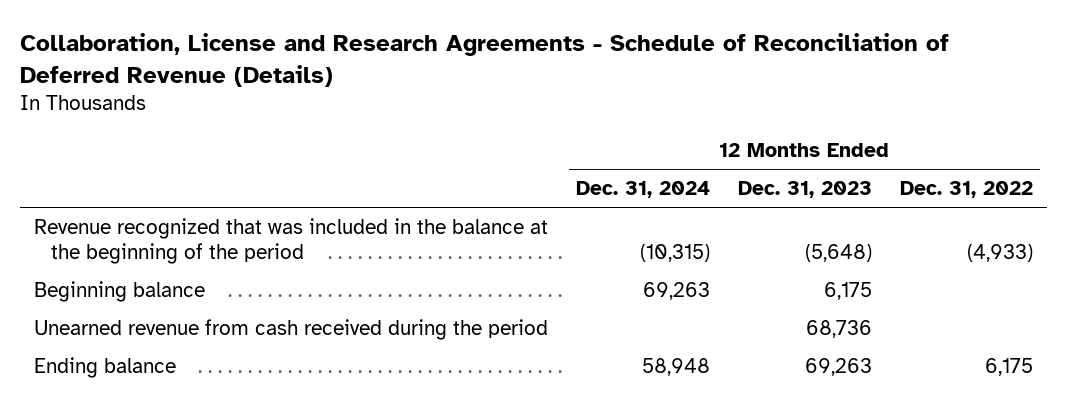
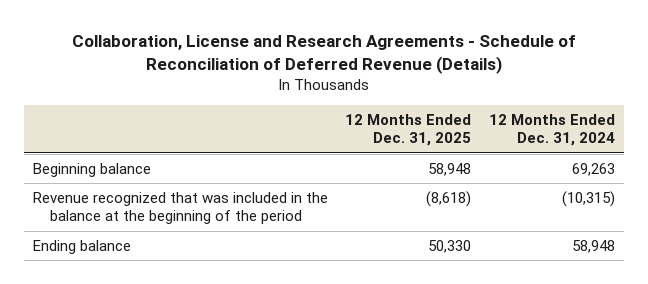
[737,181,872,199] Dec. 31, 2023 -> none
[899,181,1033,199] Dec. 31, 2022 -> none
none -> [345,114,472,147] 12 Months Ended Dec. 31, 2025
[33,319,548,341] Unearned revenue from cash received during the period -> none
[33,218,548,264] Revenue recognized that was included in the balance at the beginning of the period -> [32,192,328,225] Revenue recognized that was included in the balance at the beginning of the period

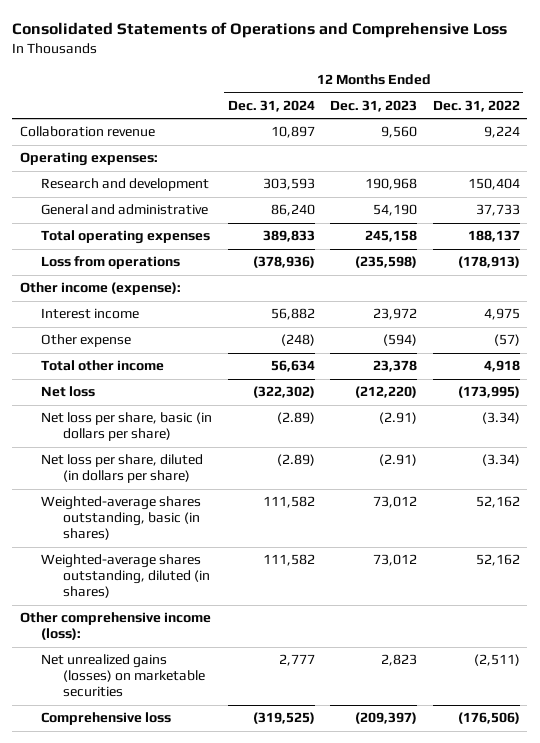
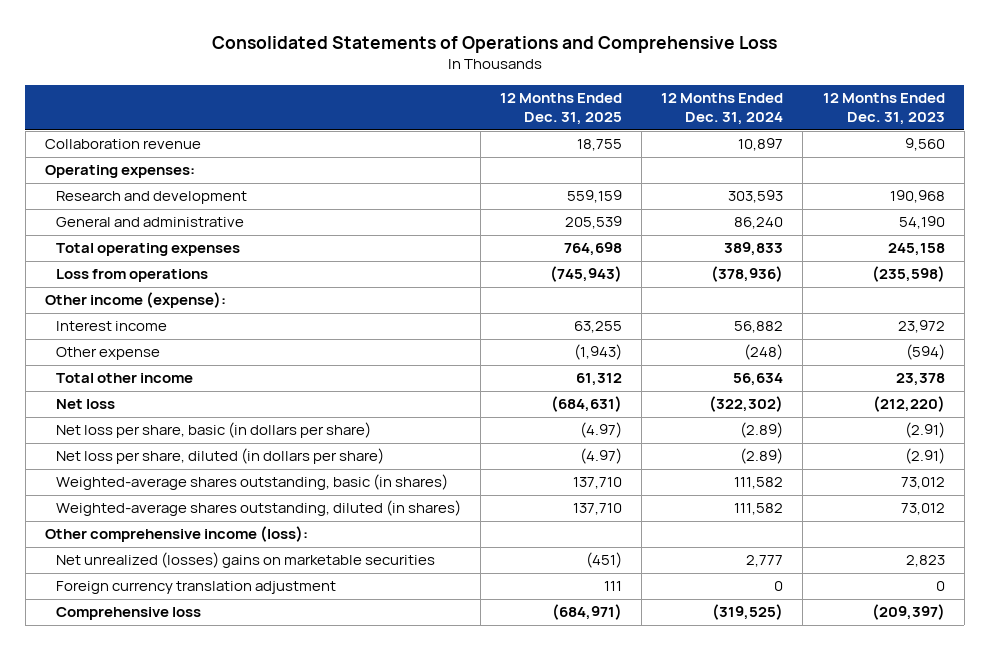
[432,99,520,112] Dec. 31, 2022 -> none
none -> [500,92,623,126] 12 Months Ended Dec. 31, 2025
[41,654,205,698] Net unrealized gains (losses) on marketable securities -> [56,552,436,569] Net unrealized (losses) gains on marketable securities
none -> [56,581,337,595] Foreign currency translation adjustment

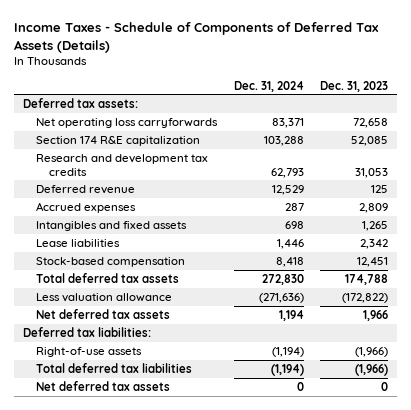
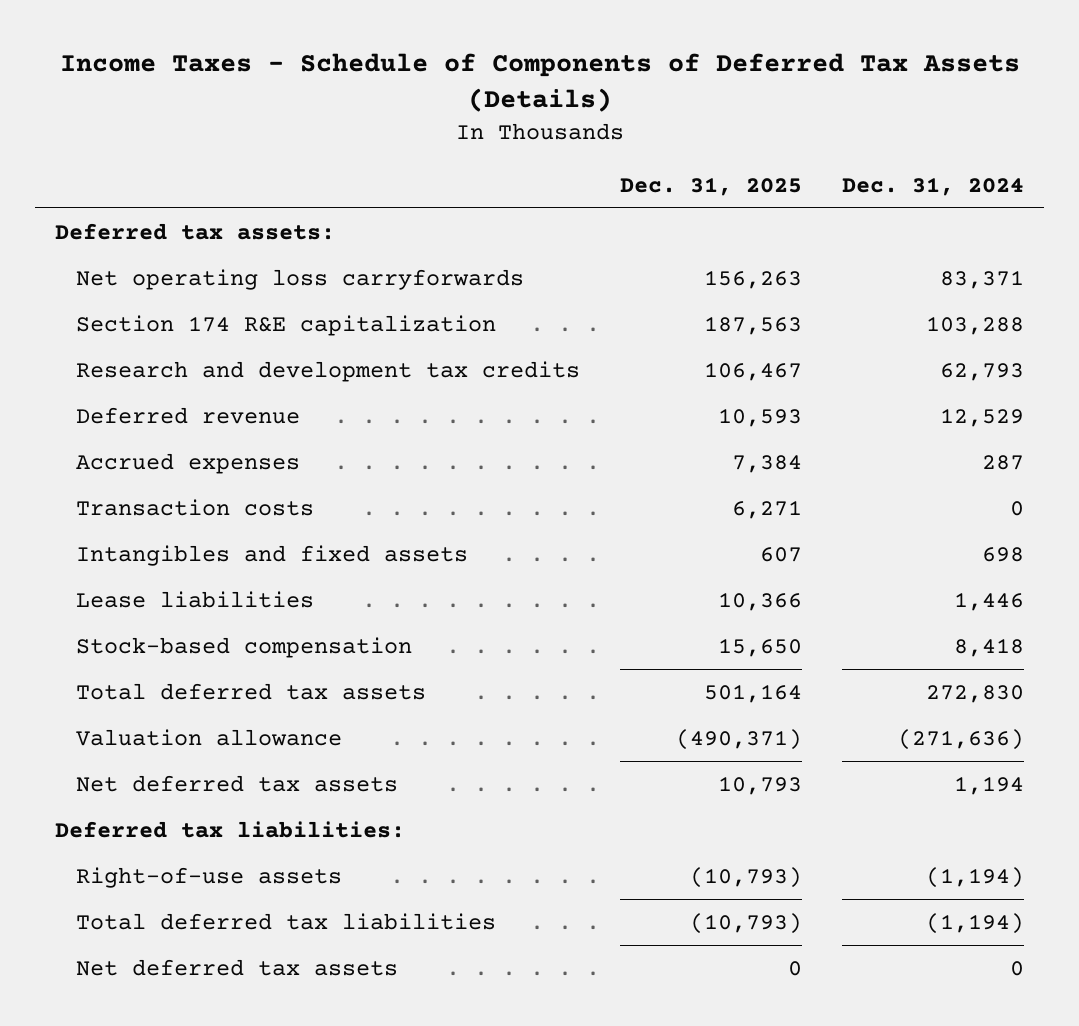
[320,80,389,92] Dec. 31, 2023 -> none
none -> [620,176,803,196] Dec. 31, 2025
none -> [76,498,315,516] Transaction costs
[35,292,172,302] Less valuation allowance -> [76,728,343,746] Valuation allowance

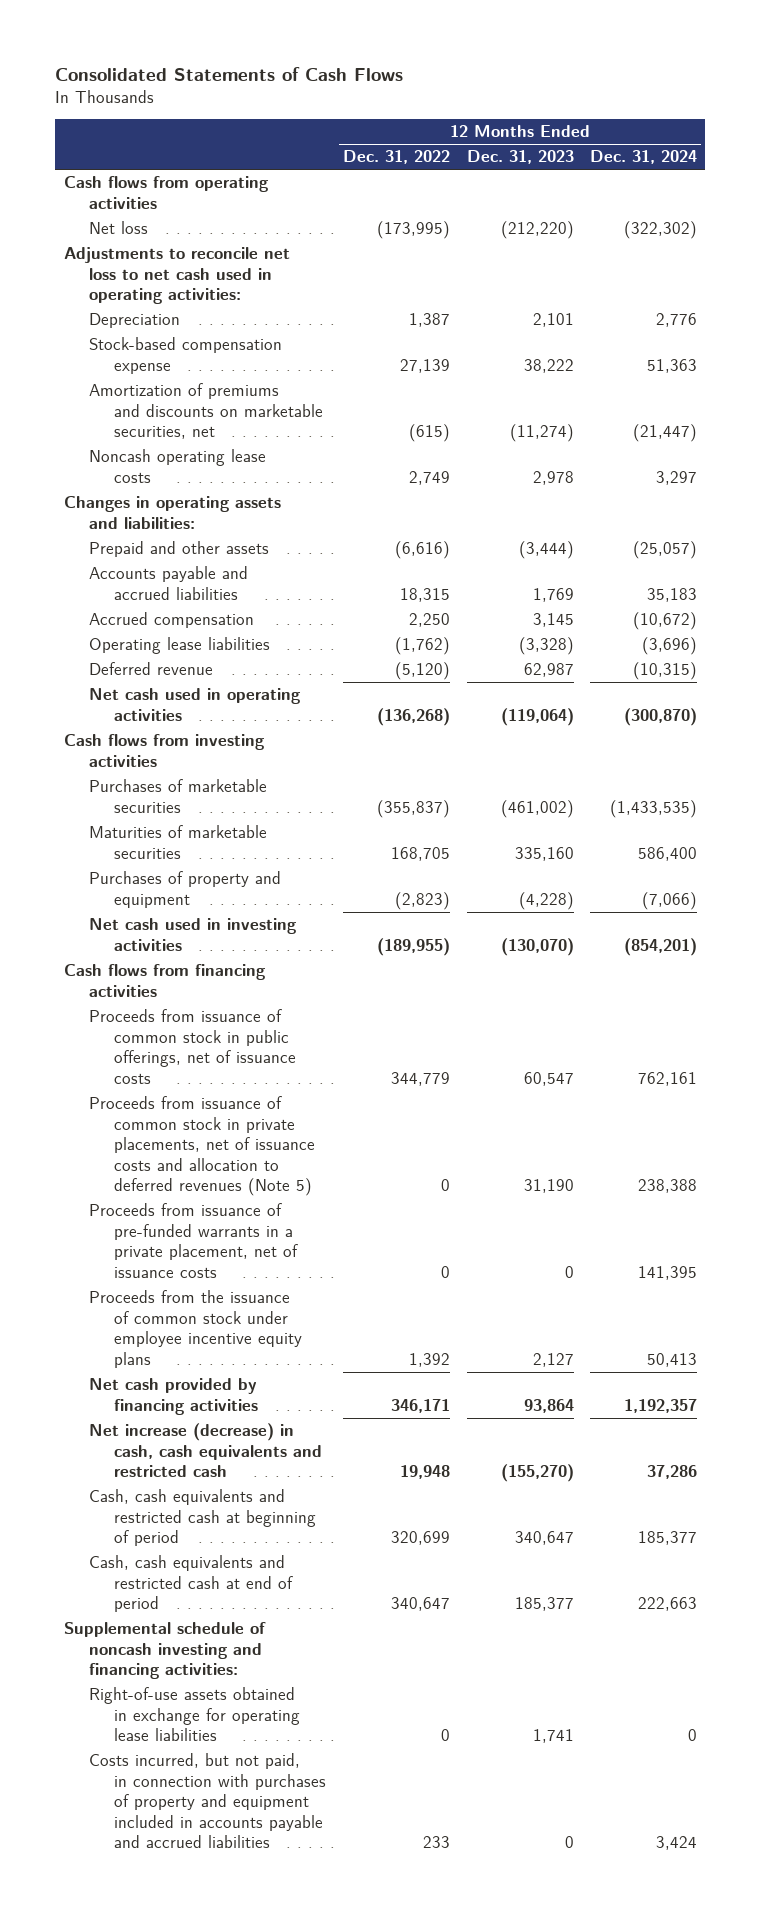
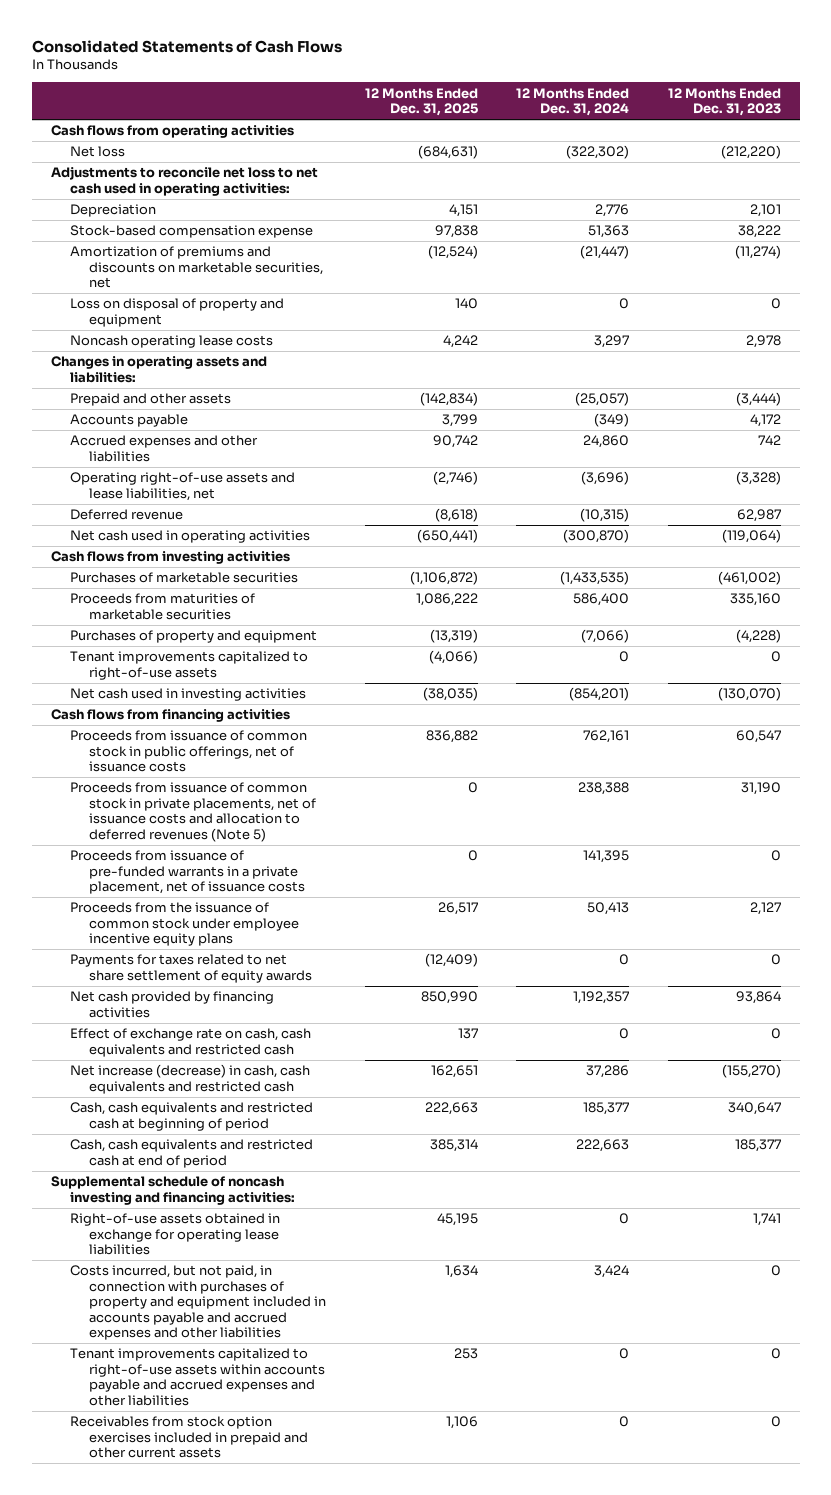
[343,150,451,165] Dec. 31, 2022 -> none
none -> [364,87,478,117] 12 Months Ended Dec. 31, 2025
none -> [69,298,284,327] Loss on disposal of property and equipment
[89,566,249,600] Accounts payable and accrued liabilities -> none
[89,612,255,629] Accrued compensation -> none
none -> [69,414,188,428] Accounts payable
none -> [69,435,258,462] Accrued expenses and other liabilities
[89,637,271,655] Operating lease liabilities -> [69,472,295,501] Operating right-of-use assets and lease liabilities, net
[89,825,268,859] Maturities of marketable securities -> [69,593,255,620] Proceeds from maturities of marketable securities
none -> [69,651,308,680] Tenant improvements capitalized to right-of-use assets
none -> [69,954,312,983] Payments for taxes related to net share settlement of equity awards
none -> [69,1028,311,1057] Effect of exchange rate on cash, cash equivalents and restricted cash
[89,1753,327,1849] Costs incurred, but not paid, in connection with purchases of property and equipment included in accounts payable and accrued liabilities -> [69,1265,326,1341] Costs incurred, but not paid, in connection with purchases of property and equipment included in accounts payable and accrued expenses and other liabilities
none -> [69,1348,325,1406] Tenant improvements capitalized to right-of-use assets within accounts payable and accrued expenses and other liabilities
none -> [69,1416,308,1459] Receivables from stock option exercises included in prepaid and other current assets

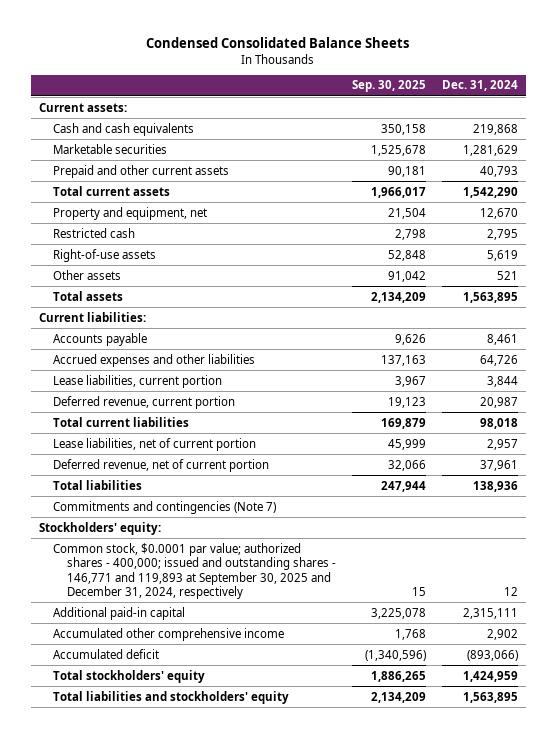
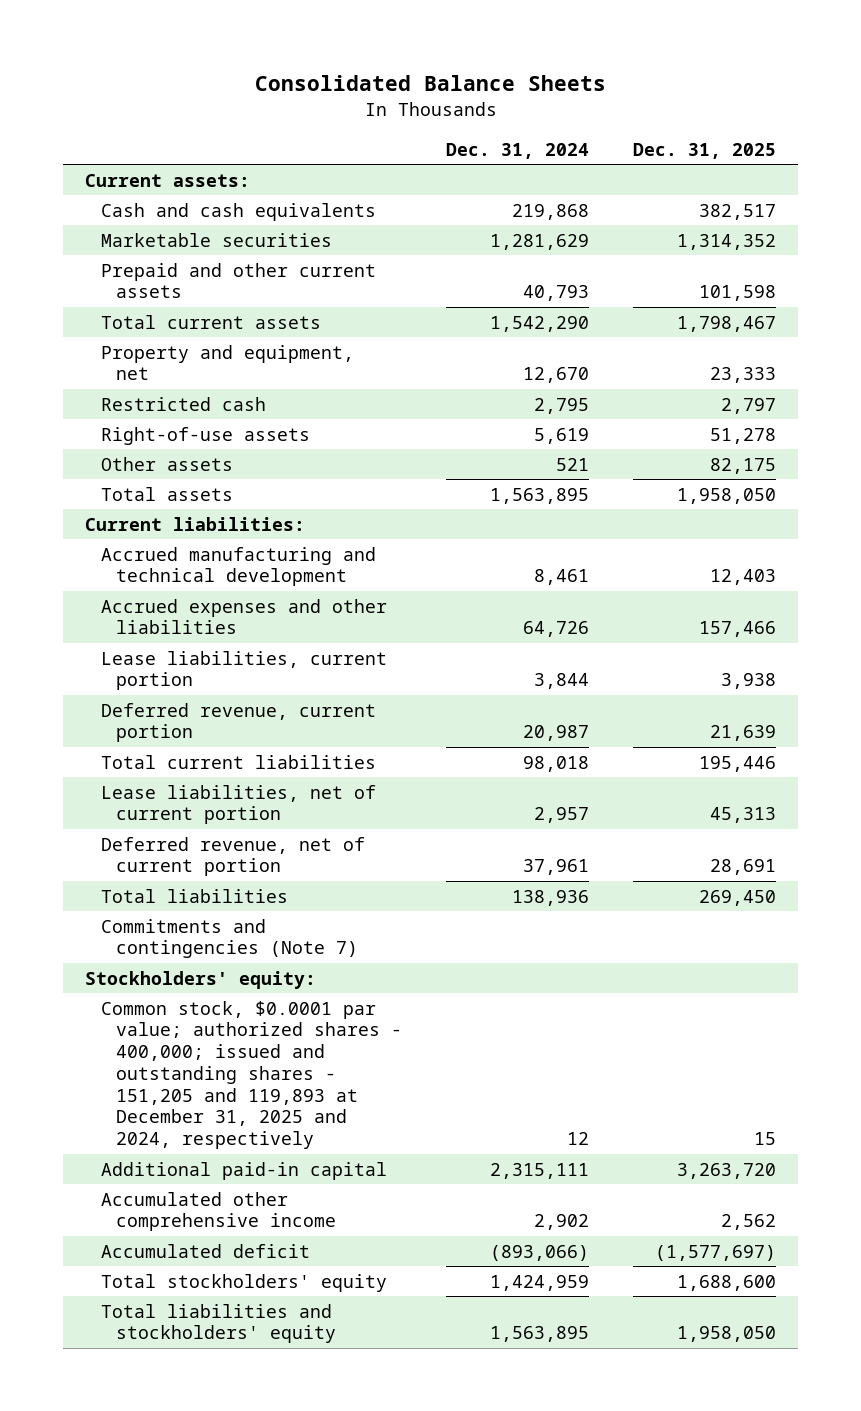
[146,37,410,49] Condensed Consolidated Balance Sheets -> [254,75,606,92] Consolidated Balance Sheets
[351,80,426,93] Sep. 30, 2025 -> none
none -> [633,142,777,159] Dec. 31, 2025
[52,332,147,346] Accounts payable -> [100,546,376,587] Accrued manufacturing and technical development
[52,542,337,600] Common stock, $0.0001 par value; authorized shares - 400,000; issued and outstanding shares - 146,771 and 119,893 at September 30, 2025 and December 31, 2024, respectively -> [100,1000,403,1150] Common stock, $0.0001 par value; authorized shares - 400,000; issued and outstanding shares - 151,205 and 119,893 at December 31, 2025 and 2024, respectively

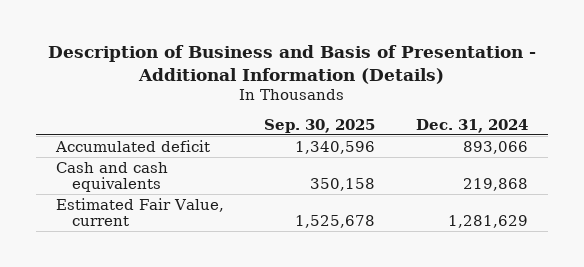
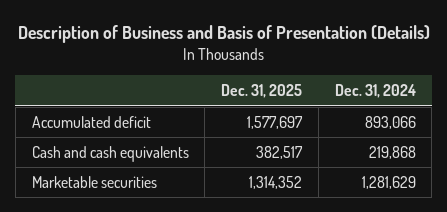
[47,45,536,84] Description of Business and Basis of Presentation - Additional Information (Details) -> [17,25,430,44] Description of Business and Basis of Presentation (Details)
[264,118,376,133] Sep. 30, 2025 -> none
none -> [221,84,303,99] Dec. 31, 2025
[56,197,225,227] Estimated Fair Value, current -> [31,175,157,188] Marketable securities

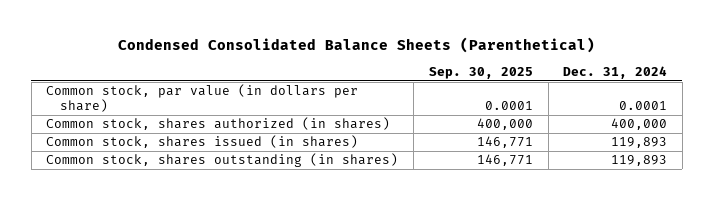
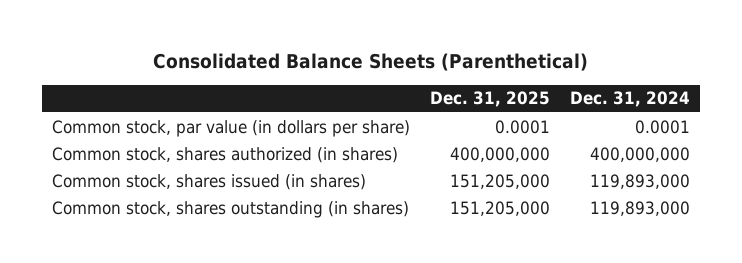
[117,37,595,54] Condensed Consolidated Balance Sheets (Parenthetical) -> [152,52,588,71] Consolidated Balance Sheets (Parenthetical)
[428,66,533,79] Sep. 30, 2025 -> none
none -> [429,91,550,108] Dec. 31, 2025
[611,118,668,131] 400,000 -> [589,146,690,162] 400,000,000
[611,137,668,149] 119,893 -> [589,173,690,189] 119,893,000
[611,155,668,167] 119,893 -> [589,200,690,216] 119,893,000

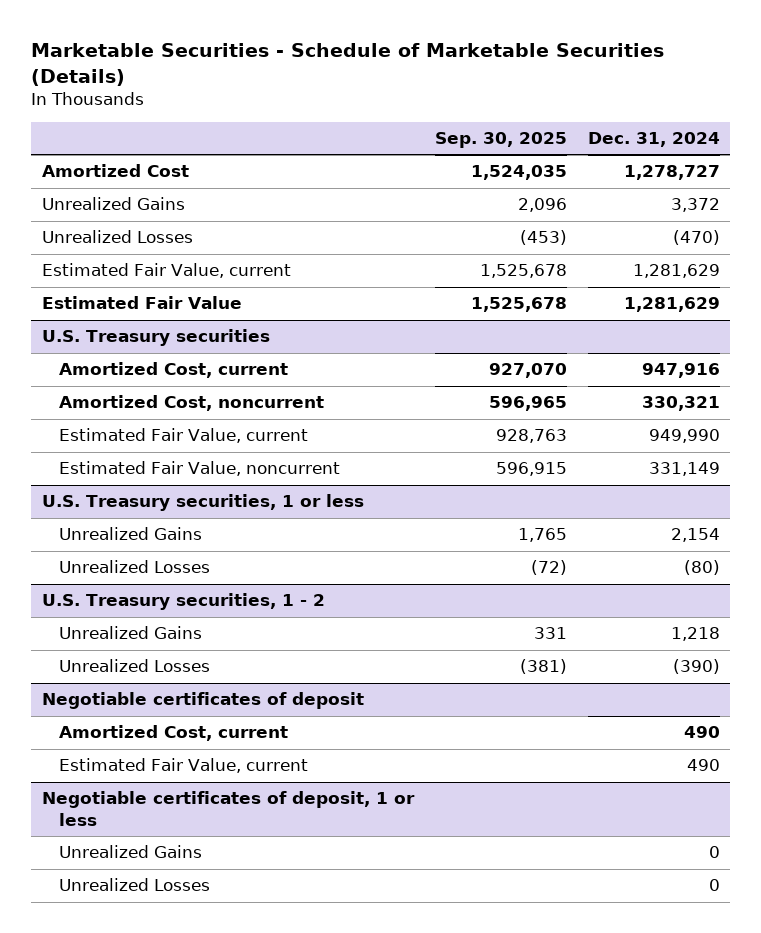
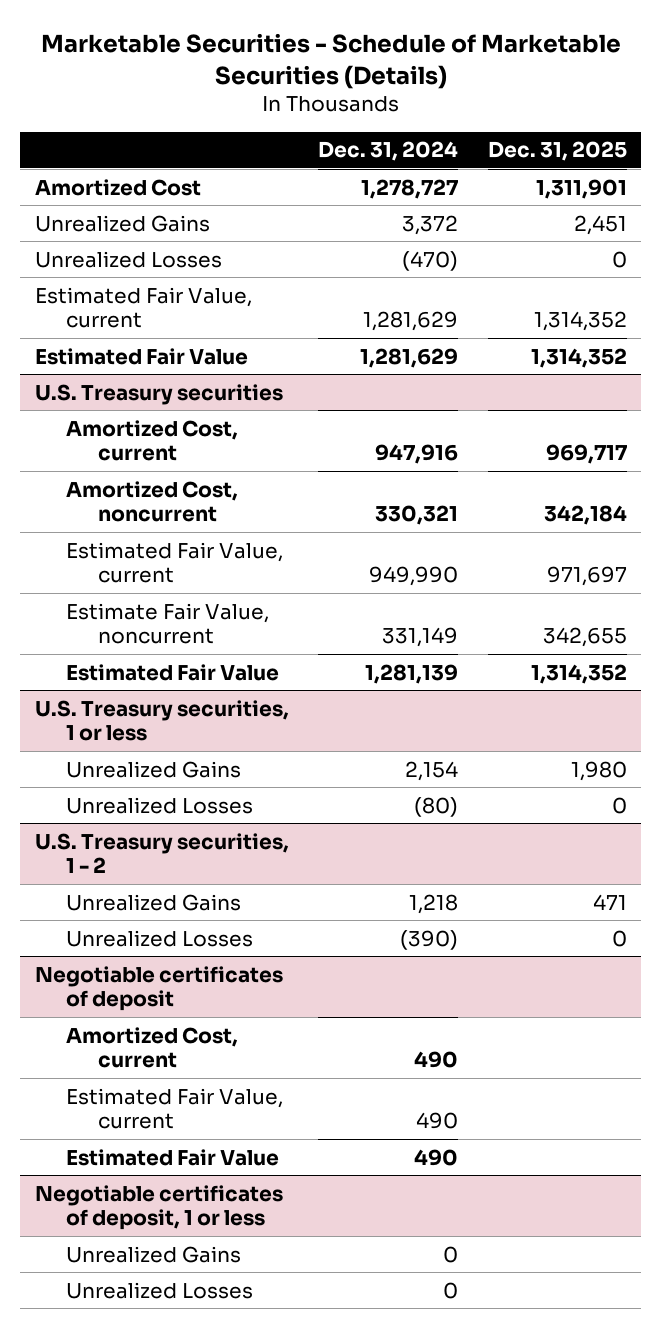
[434,132,567,149] Sep. 30, 2025 -> none
none -> [487,141,627,162] Dec. 31, 2025
[59,461,341,477] Estimated Fair Value, noncurrent -> [66,602,270,645] Estimate Fair Value, noncurrent
none -> [66,663,280,681] Estimated Fair Value
none -> [66,1148,280,1166] Estimated Fair Value

